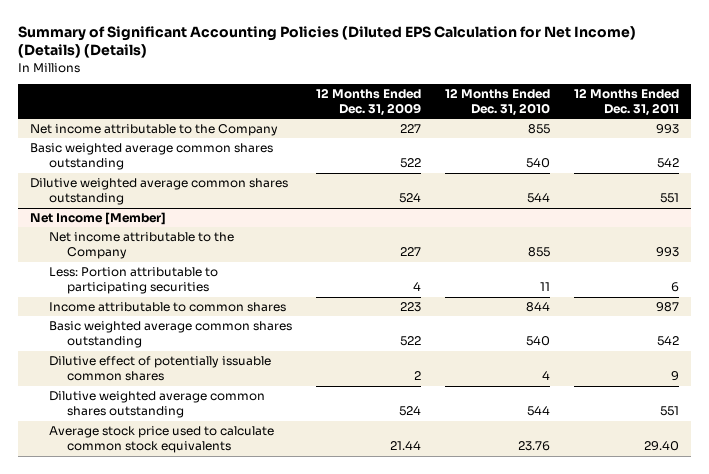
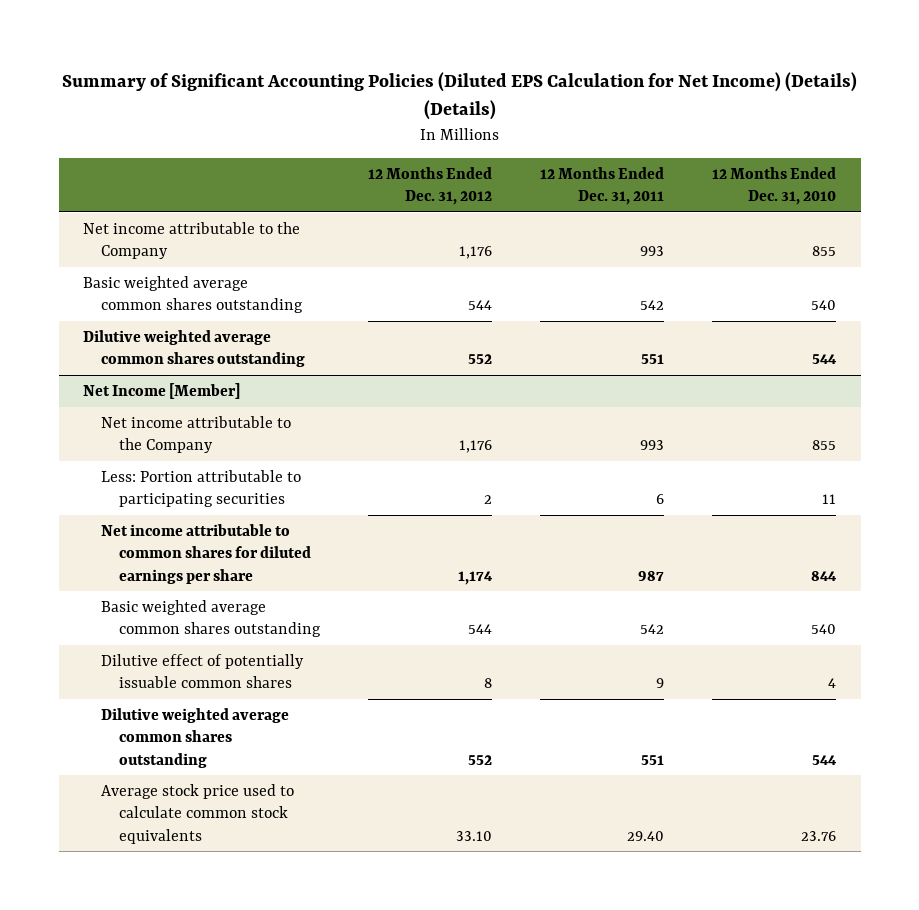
[315,87,421,116] 12 Months Ended Dec. 31, 2009 -> none
none -> [368,166,493,206] 12 Months Ended Dec. 31, 2012
[48,302,286,313] Income attributable to common shares -> [100,523,312,584] Net income attributable to common shares for diluted earnings per share

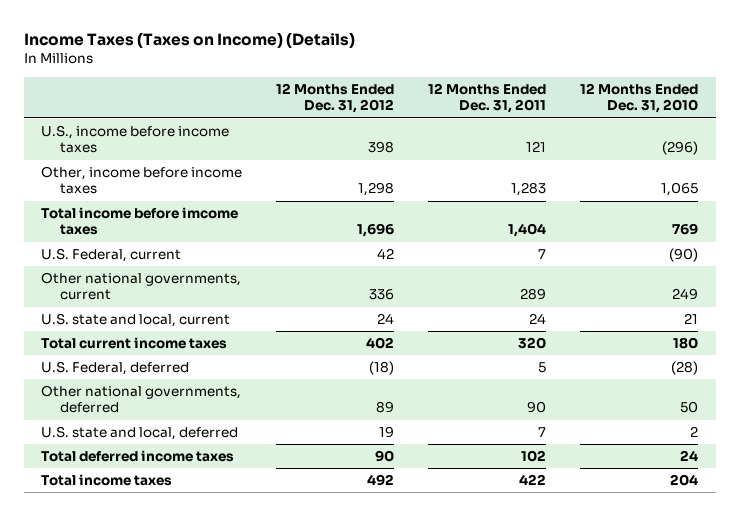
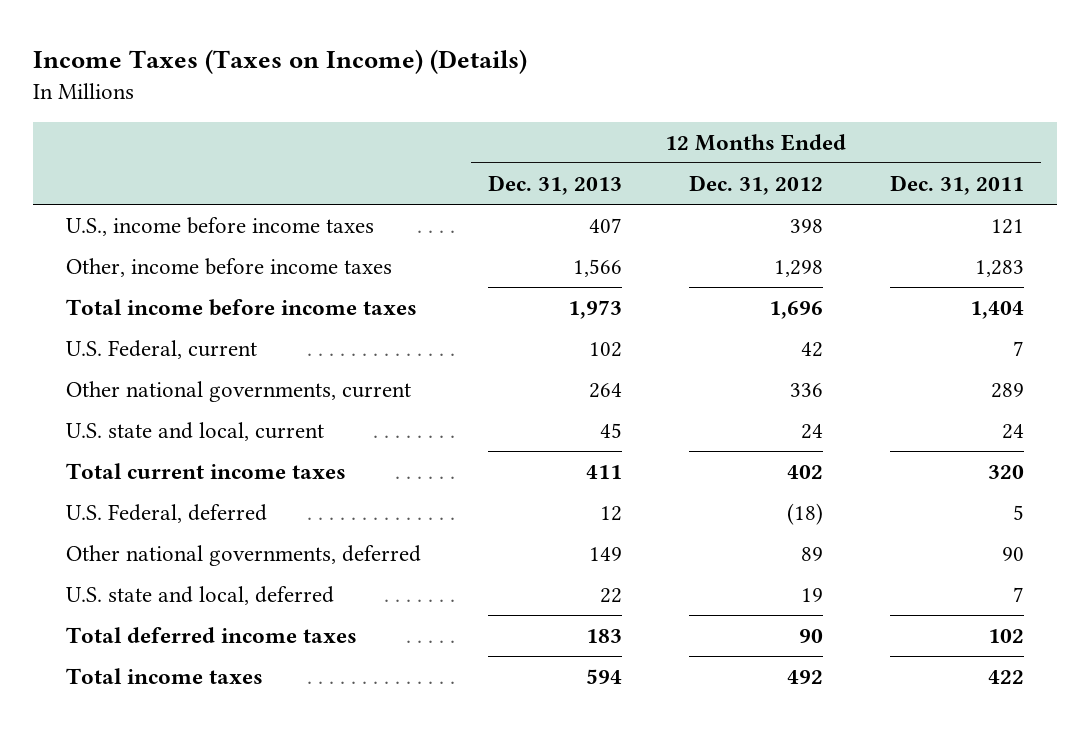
[580,83,699,114] 12 Months Ended Dec. 31, 2010 -> none
none -> [488,175,623,196] Dec. 31, 2013
[41,207,239,236] Total income before imcome taxes -> [66,299,418,317] Total income before income taxes

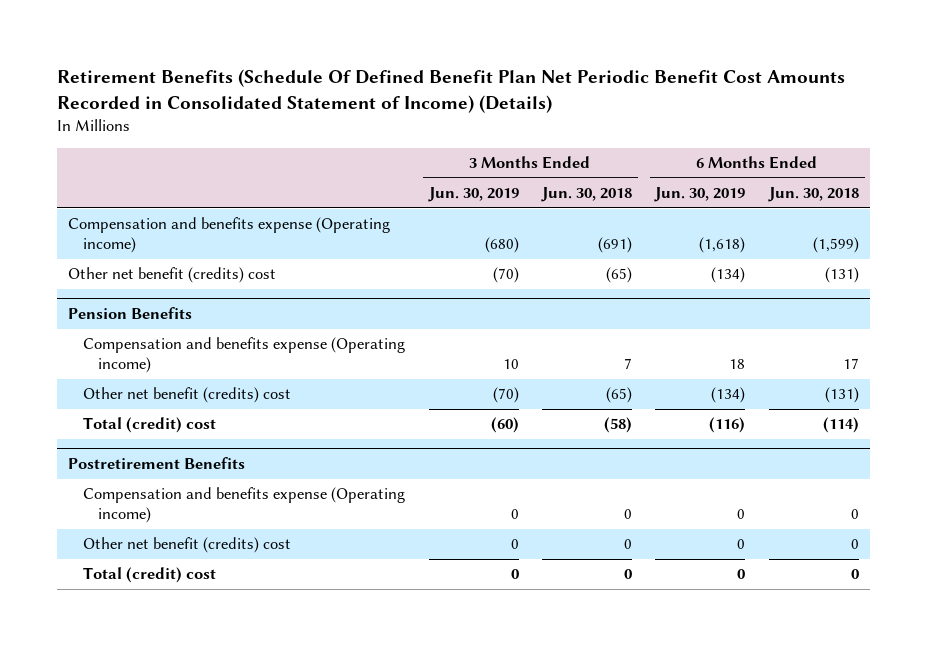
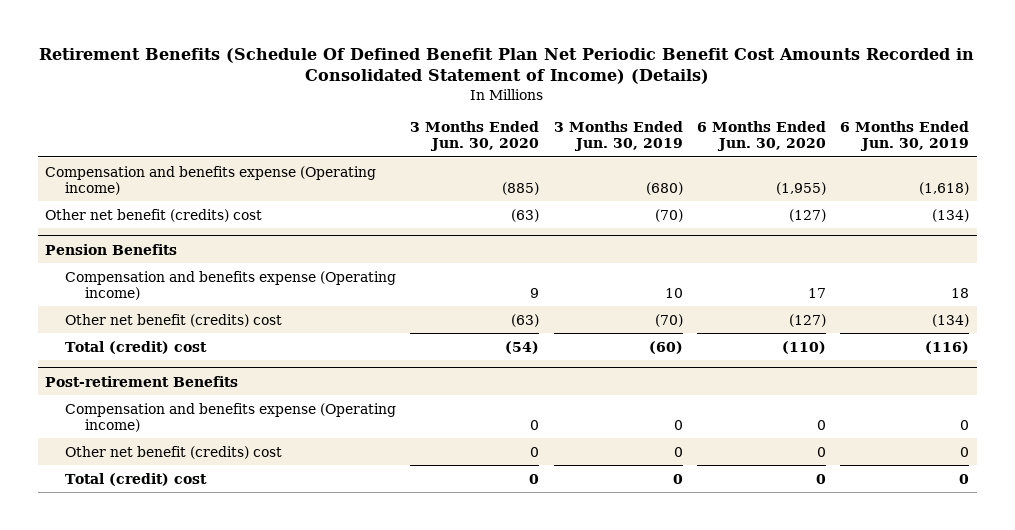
[541,187,633,203] Jun. 30, 2018 -> none
[767,187,859,203] Jun. 30, 2018 -> none
none -> [410,121,540,152] 3 Months Ended Jun. 30, 2020
none -> [697,121,827,152] 6 Months Ended Jun. 30, 2020
[68,457,246,470] Postretirement Benefits -> [45,375,239,387] Post-retirement Benefits

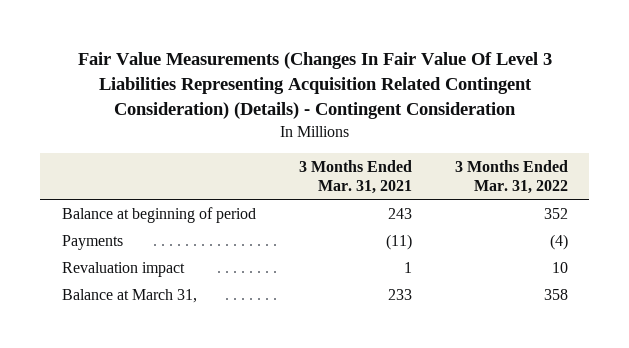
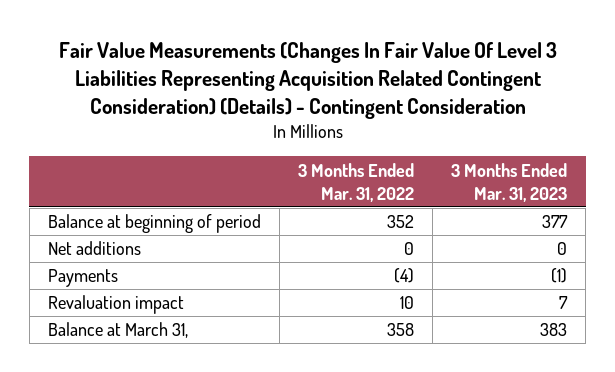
[298,160,412,194] 3 Months Ended Mar. 31, 2021 -> none
none -> [451,162,568,202] 3 Months Ended Mar. 31, 2023
none -> [47,241,141,256] Net additions

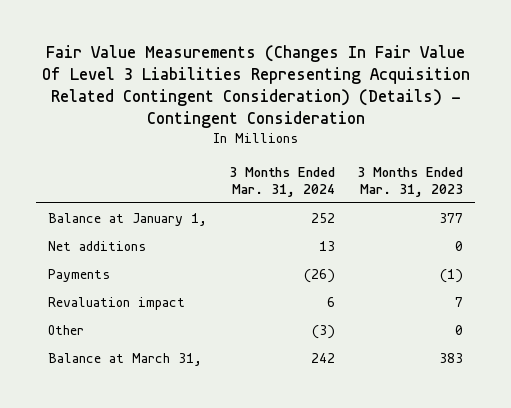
[298,162,415,202] 3 Months Ended Mar. 31, 2022 -> none
none -> [229,166,336,197] 3 Months Ended Mar. 31, 2024
[47,214,261,234] Balance at beginning of period -> [47,213,207,227] Balance at January 1,
none -> [47,325,84,336] Other

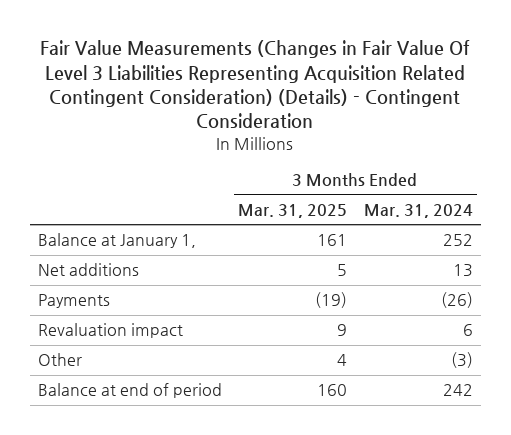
[41,45,470,129] Fair Value Measurements (Changes In Fair Value Of Level 3 Liabilities Representing Acquisition Related Contingent Consideration) (Details) - Contingent Consideration -> [40,40,471,129] Fair Value Measurements (Changes in Fair Value Of Level 3 Liabilities Representing Acquisition Related Contingent Consideration) (Details) - Contingent Consideration
[357,166,464,197] 3 Months Ended Mar. 31, 2023 -> none
none -> [238,203,348,218] Mar. 31, 2025
[47,353,202,367] Balance at March 31, -> [38,383,223,399] Balance at end of period

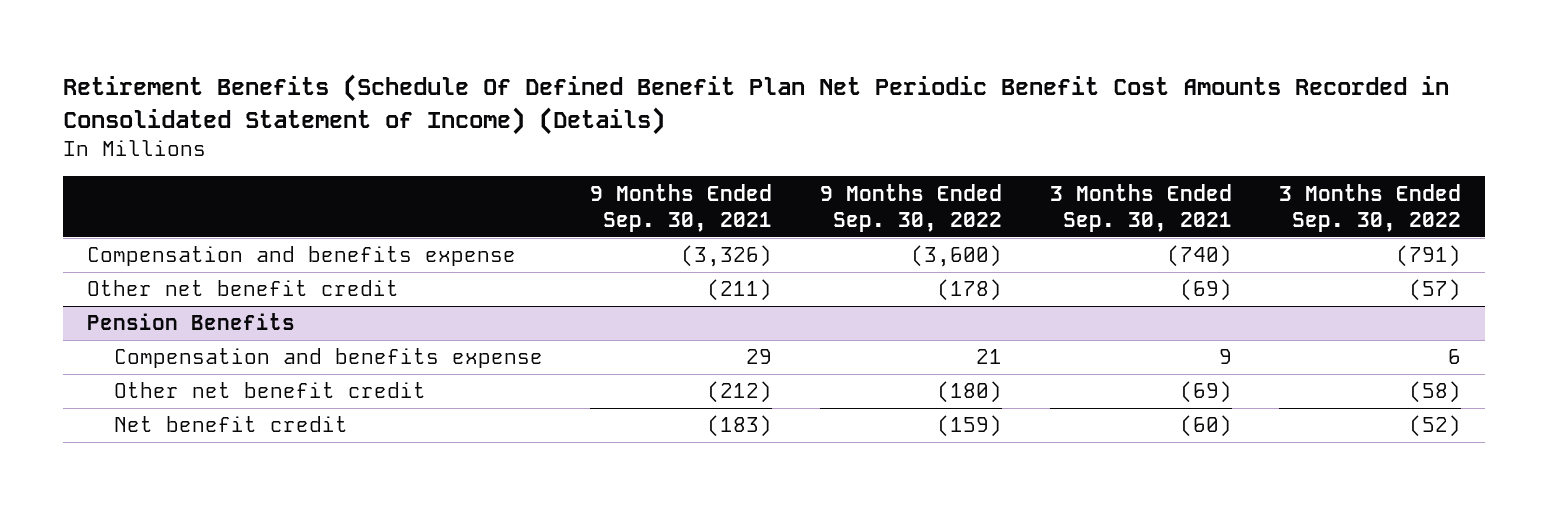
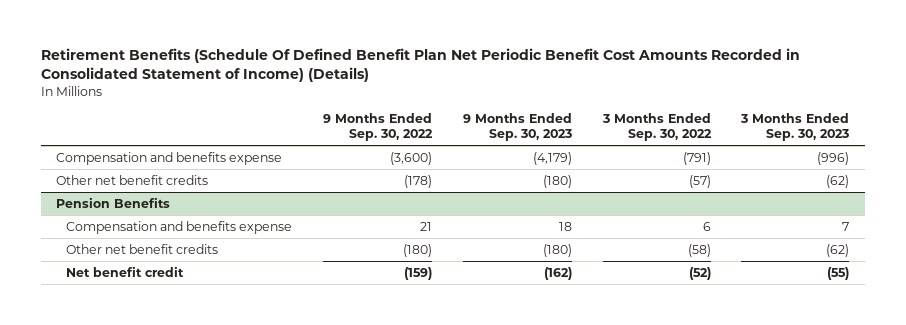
[590,183,773,233] 9 Months Ended Sep. 30, 2021 -> none
[1049,183,1232,233] 3 Months Ended Sep. 30, 2021 -> none
none -> [462,113,572,142] 9 Months Ended Sep. 30, 2023
none -> [740,113,850,142] 3 Months Ended Sep. 30, 2023
[87,280,400,297] Other net benefit credit -> [56,174,209,185] Other net benefit credits
[113,382,426,399] Other net benefit credit -> [65,243,218,254] Other net benefit credits

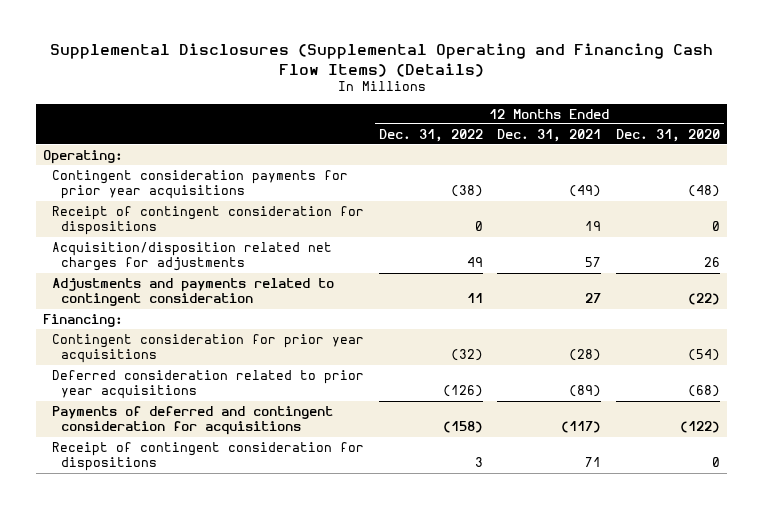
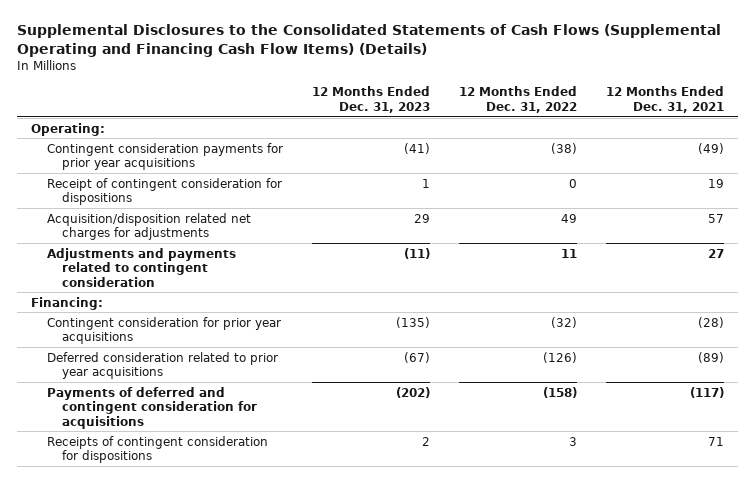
[49,43,713,77] Supplemental Disclosures (Supplemental Operating and Financing Cash Flow Items) (Details) -> [16,24,721,57] Supplemental Disclosures to the Consolidated Statements of Cash Flows (Supplemental Operating and Financing Cash Flow Items) (Details)
[616,128,721,142] Dec. 31, 2020 -> none
none -> [311,86,430,113] 12 Months Ended Dec. 31, 2023
[52,441,365,472] Receipt of contingent consideration for dispositions -> [46,435,268,464] Receipts of contingent consideration for dispositions

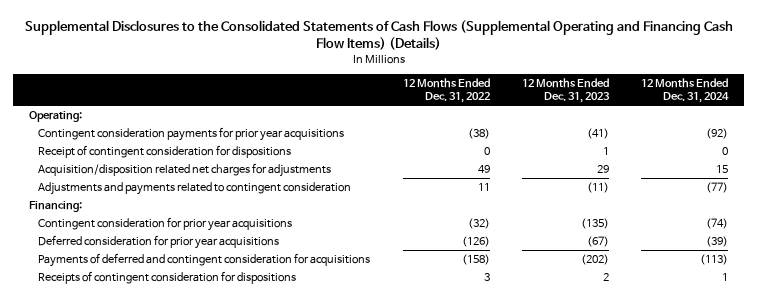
[605,86,724,113] 12 Months Ended Dec. 31, 2021 -> none
none -> [640,78,729,104] 12 Months Ended Dec. 31, 2024
[46,351,278,380] Deferred consideration related to prior year acquisitions -> [38,235,280,250] Deferred consideration for prior year acquisitions

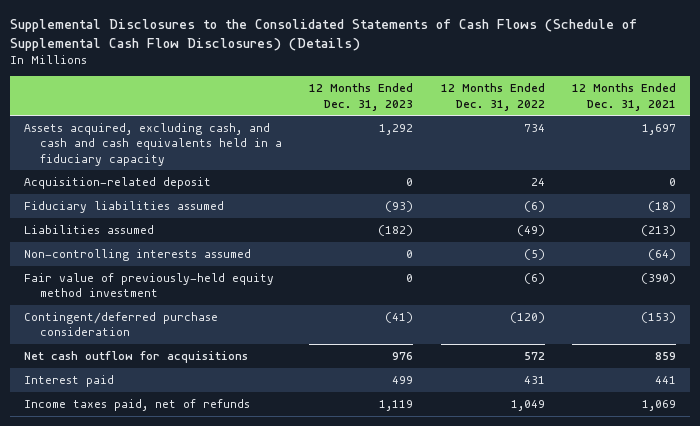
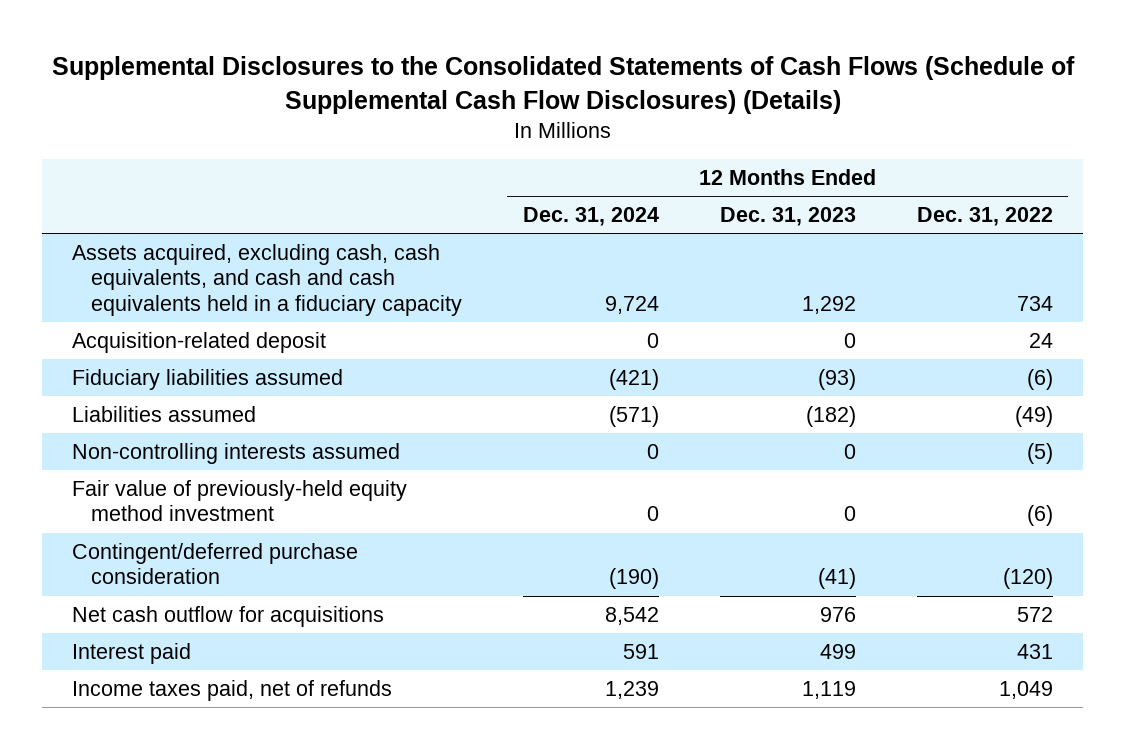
[572,83,677,111] 12 Months Ended Dec. 31, 2021 -> none
none -> [522,207,659,227] Dec. 31, 2024
[23,123,282,166] Assets acquired, excluding cash, and cash and cash equivalents held in a fiduciary capacity -> [72,243,462,316] Assets acquired, excluding cash, cash equivalents, and cash and cash equivalents held in a fiduciary capacity

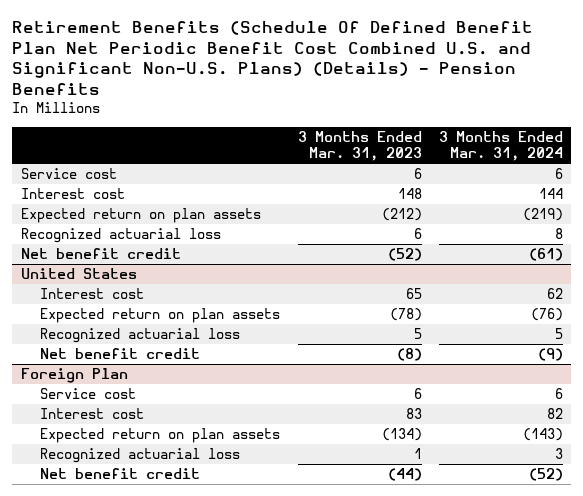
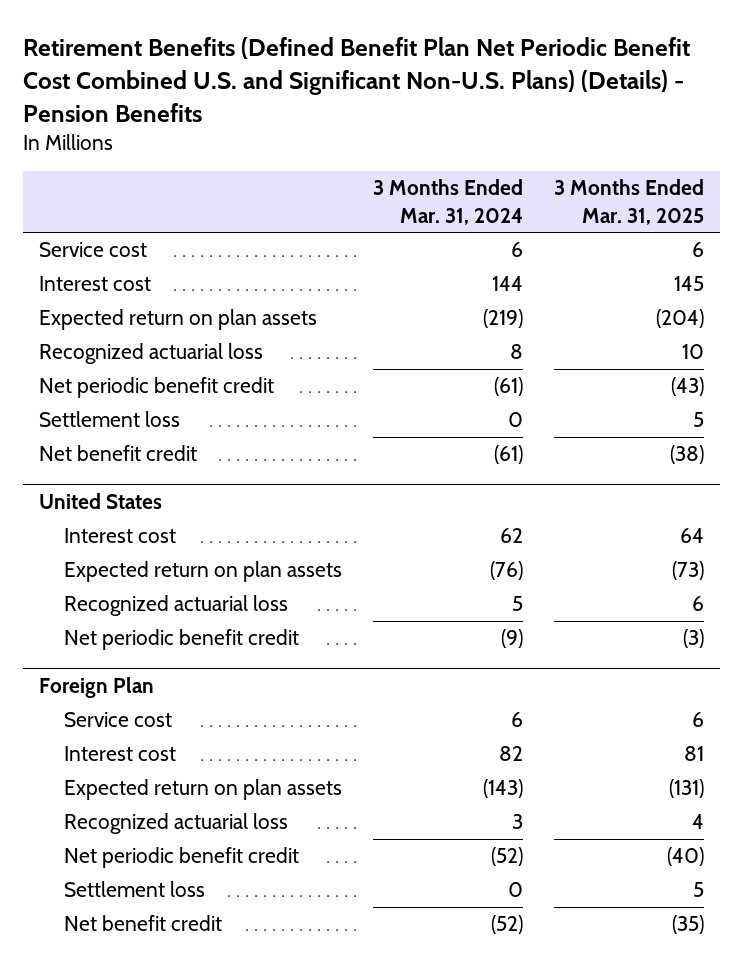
[12,20,534,96] Retirement Benefits (Schedule Of Defined Benefit Plan Net Periodic Benefit Cost Combined U.S. and Significant Non-U.S. Plans) (Details) - Pension Benefits -> [23,37,691,122] Retirement Benefits (Defined Benefit Plan Net Periodic Benefit Cost Combined U.S. and Significant Non-U.S. Plans) (Details) - Pension Benefits
[297,130,422,162] 3 Months Ended Mar. 31, 2023 -> none
none -> [554,179,705,225] 3 Months Ended Mar. 31, 2025
none -> [38,377,274,399] Net periodic benefit credit
none -> [38,411,180,428] Settlement loss
[40,348,201,360] Net benefit credit -> [63,629,299,651] Net periodic benefit credit
none -> [63,847,299,869] Net periodic benefit credit
none -> [63,881,205,898] Settlement loss

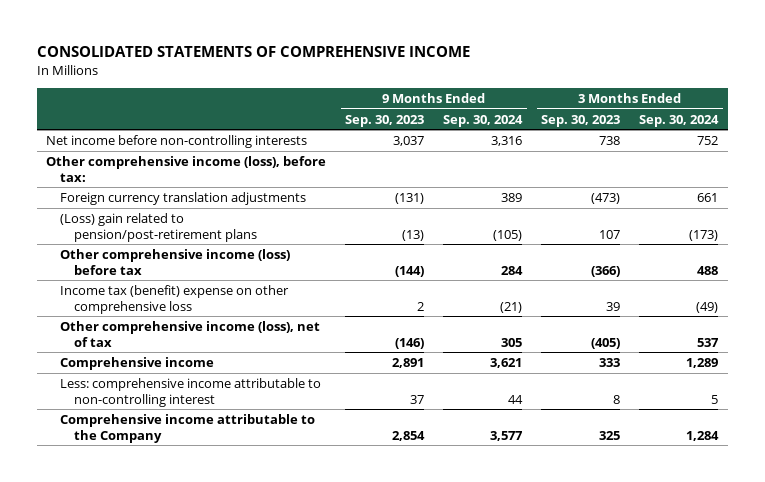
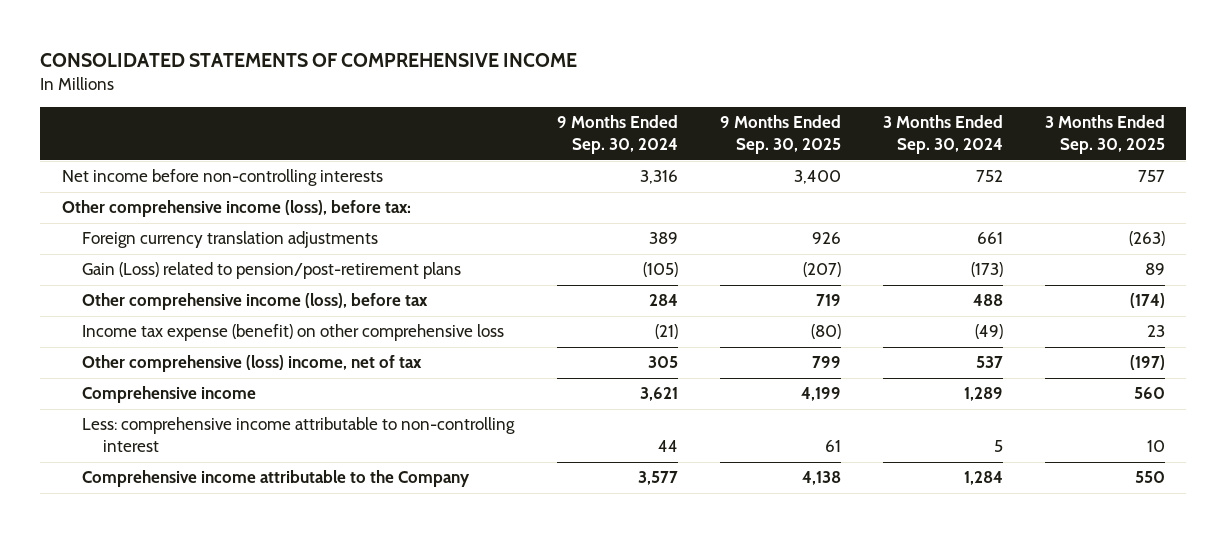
[345,114,425,127] Sep. 30, 2023 -> none
[541,114,621,127] Sep. 30, 2023 -> none
none -> [719,115,841,155] 9 Months Ended Sep. 30, 2025
none -> [1045,115,1166,155] 3 Months Ended Sep. 30, 2025
[60,212,258,242] (Loss) gain related to pension/post-retirement plans -> [82,262,462,280] Gain (Loss) related to pension/post-retirement plans
[60,248,291,275] Other comprehensive income (loss) before tax -> [82,293,429,311] Other comprehensive income (loss), before tax
[60,284,290,314] Income tax (benefit) expense on other comprehensive loss -> [82,324,505,342] Income tax expense (benefit) on other comprehensive loss
[60,320,321,347] Other comprehensive income (loss), net of tax -> [82,355,423,373] Other comprehensive (loss) income, net of tax

